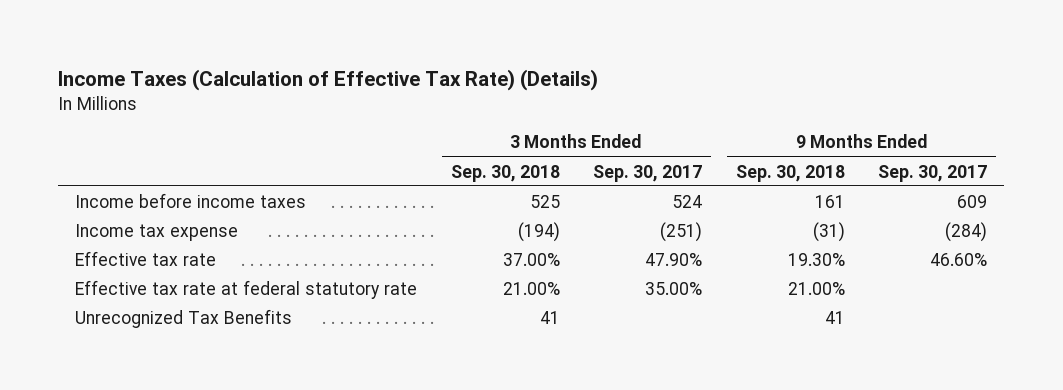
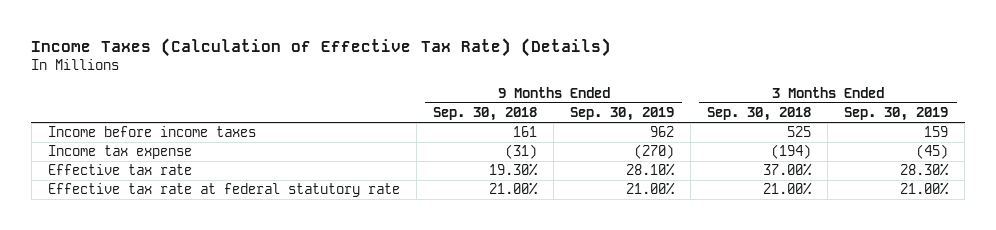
[593,164,703,182] Sep. 30, 2017 -> none
[878,164,988,182] Sep. 30, 2017 -> none
none -> [570,107,675,122] Sep. 30, 2019
none -> [844,107,949,122] Sep. 30, 2019
[75,308,293,328] Unrecognized Tax Benefits -> none

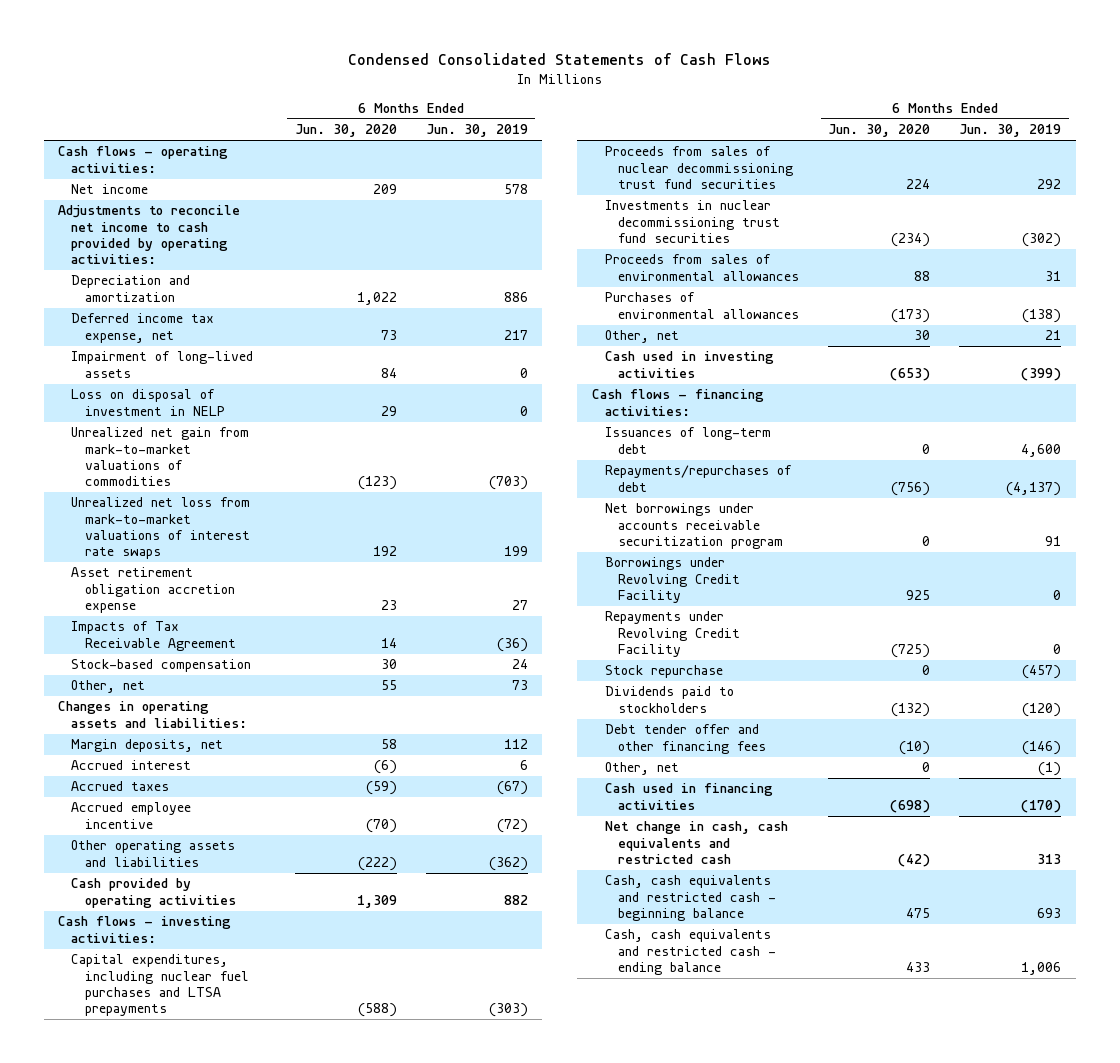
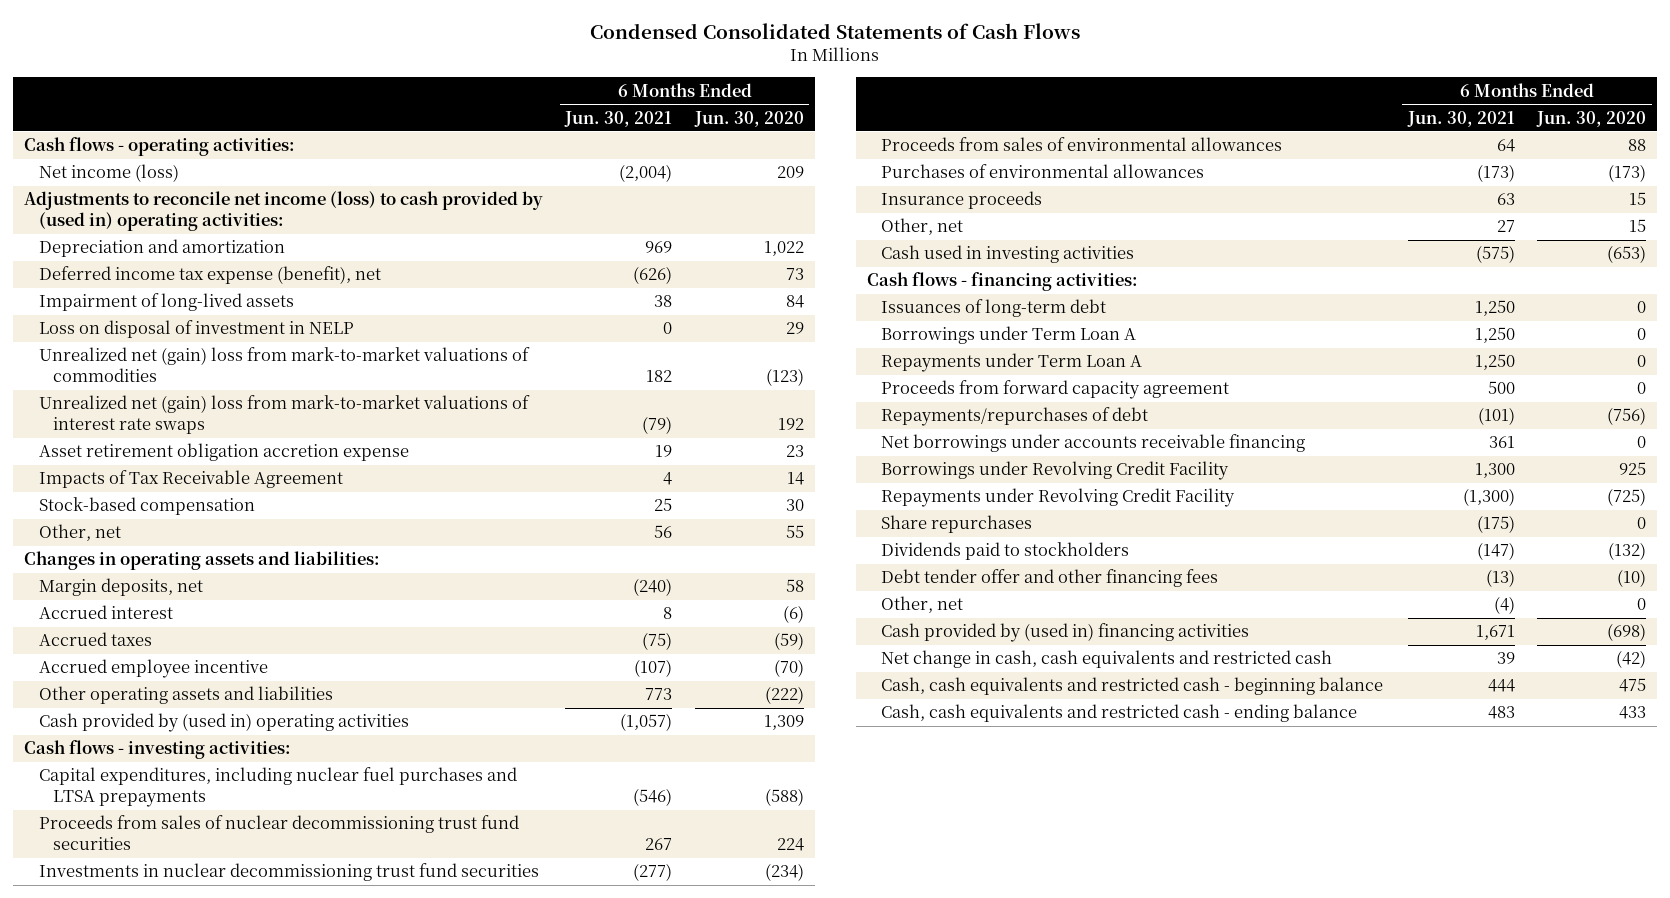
[425,124,528,138] Jun. 30, 2019 -> none
none -> [564,110,673,127] Jun. 30, 2021
[71,184,149,195] Net income -> [38,164,179,183] Net income (loss)
[58,205,241,265] Adjustments to reconcile net income to cash provided by operating activities: -> [24,191,544,232] Adjustments to reconcile net income (loss) to cash provided by (used in) operating activities:
[71,313,215,343] Deferred income tax expense, net -> [38,266,381,285] Deferred income tax expense (benefit), net
[71,427,250,487] Unrealized net gain from mark-to-market valuations of commodities -> [38,347,530,383] Unrealized net (gain) loss from mark-to-market valuations of commodities
[71,497,251,560] Unrealized net loss from mark-to-market valuations of interest rate swaps -> [38,395,530,435] Unrealized net (gain) loss from mark-to-market valuations of interest rate swaps
[71,878,236,908] Cash provided by operating activities -> [38,713,409,733] Cash provided by (used in) operating activities
none -> [881,191,1043,210] Insurance proceeds
[914,330,931,341] 30 -> [1629,219,1647,233] 15
none -> [881,326,1137,345] Borrowings under Term Loan A
none -> [881,353,1143,373] Repayments under Term Loan A
none -> [881,380,1230,400] Proceeds from forward capacity agreement
[604,503,784,549] Net borrowings under accounts receivable securitization program -> [881,434,1306,453] Net borrowings under accounts receivable financing
[604,665,723,679] Stock repurchase -> [881,515,1033,534] Share repurchases
[604,783,773,810] Cash used in financing activities -> [881,623,1250,643] Cash provided by (used in) financing activities

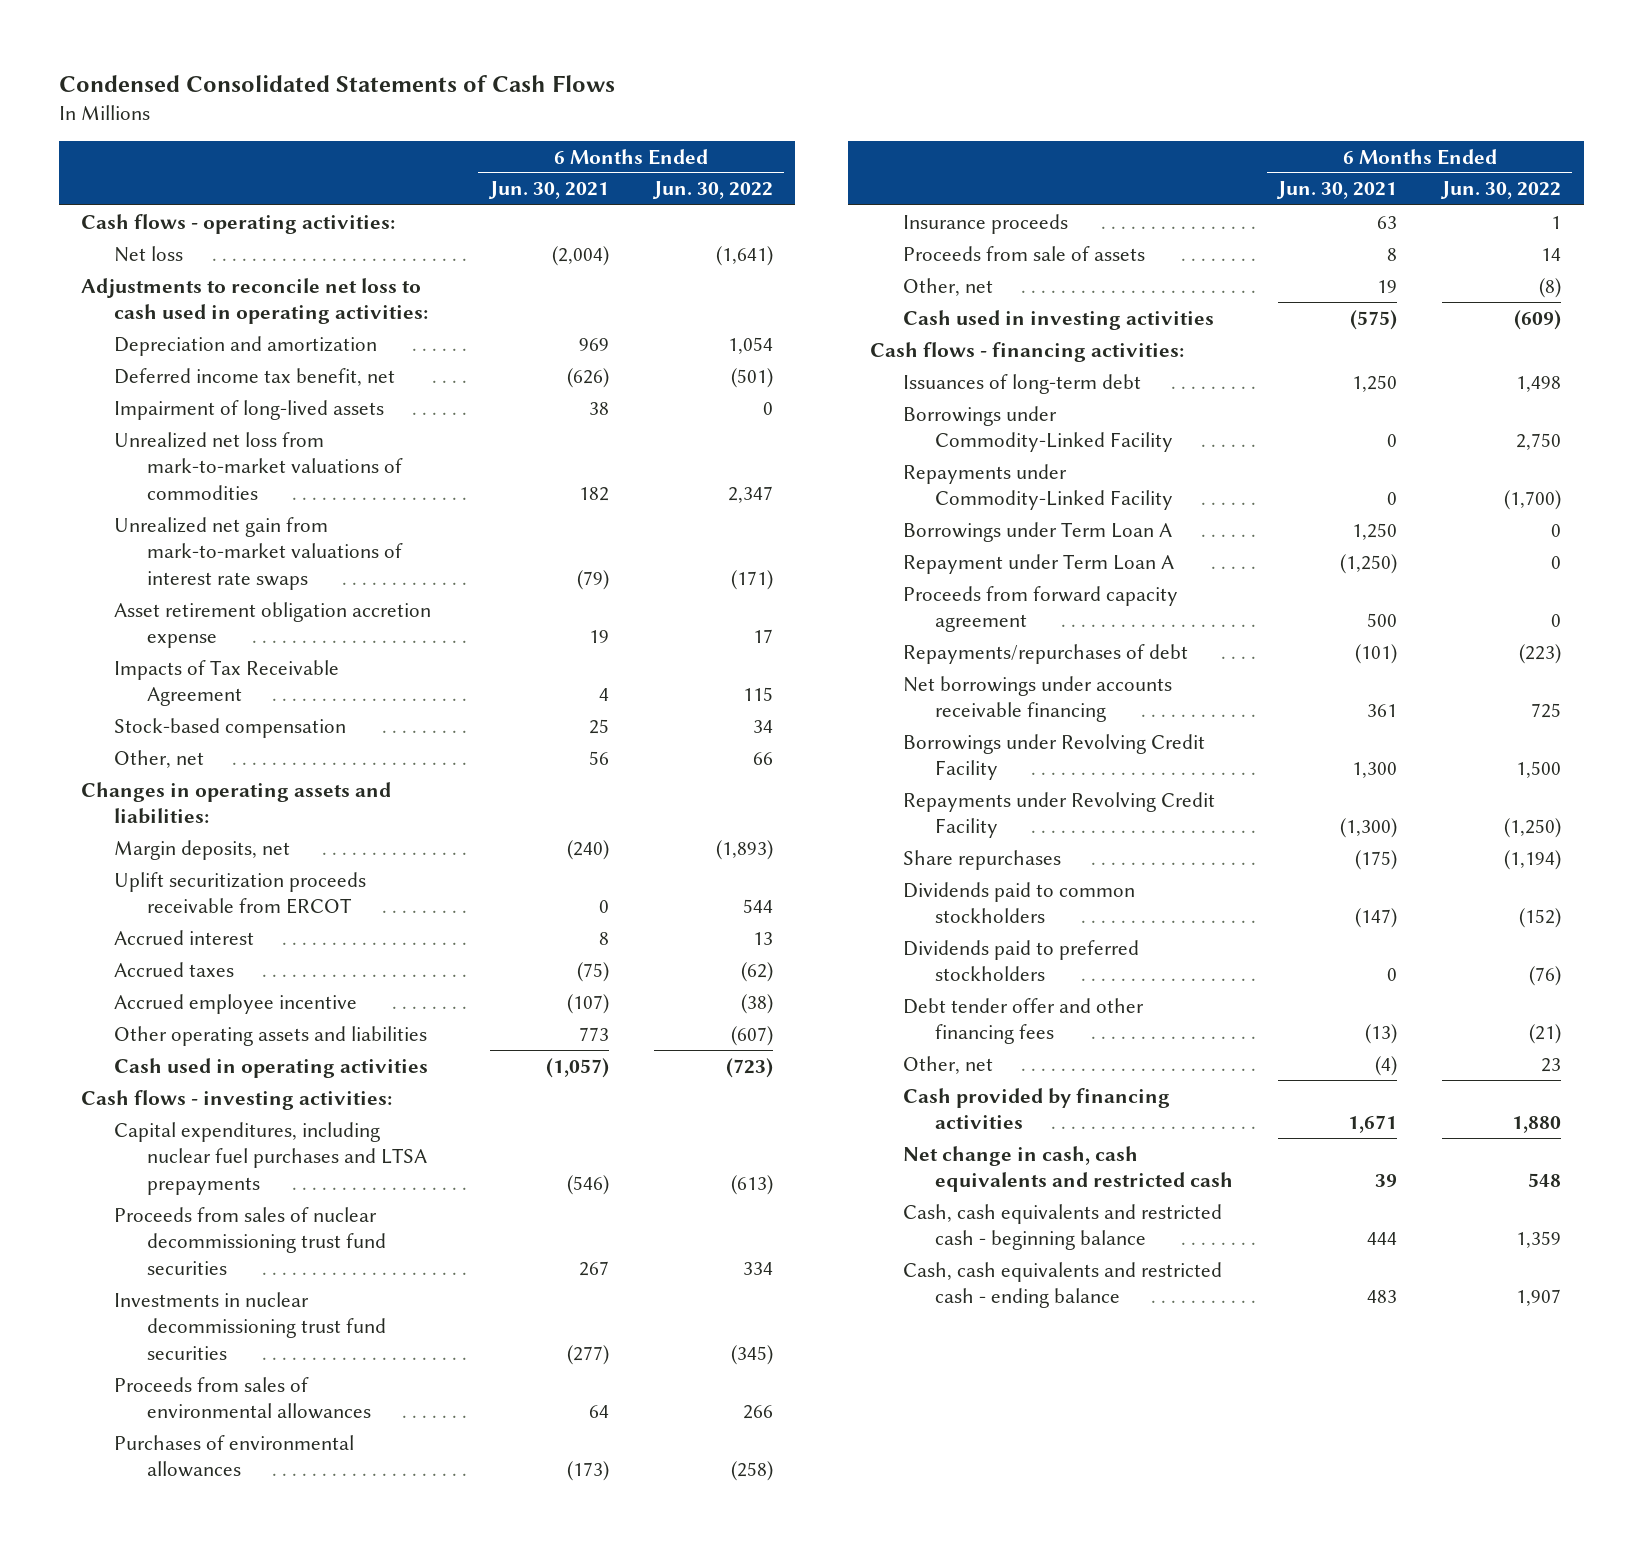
[693,110,804,127] Jun. 30, 2020 -> none
none -> [651,181,773,200] Jun. 30, 2022
[38,164,179,183] Net income (loss) -> [114,245,184,262] Net loss
[24,191,544,232] Adjustments to reconcile net income (loss) to cash provided by (used in) operating activities: -> [81,277,429,325] Adjustments to reconcile net loss to cash used in operating activities:
[38,266,381,285] Deferred income tax expense (benefit), net -> [114,367,396,386] Deferred income tax benefit, net
[38,320,354,339] Loss on disposal of investment in NELP -> none
[38,347,530,383] Unrealized net (gain) loss from mark-to-market valuations of commodities -> [114,431,403,500] Unrealized net loss from mark-to-market valuations of commodities
[38,395,530,435] Unrealized net (gain) loss from mark-to-market valuations of interest rate swaps -> [114,516,403,590] Unrealized net gain from mark-to-market valuations of interest rate swaps
none -> [114,871,367,915] Uplift securitization proceeds receivable from ERCOT
[38,713,409,733] Cash provided by (used in) operating activities -> [114,1057,429,1078] Cash used in operating activities
none -> [902,245,1145,261] Proceeds from sale of assets
[1496,220,1515,233] 27 -> [1377,279,1398,293] 19
none -> [902,405,1174,453] Borrowings under Commodity-Linked Facility
none -> [902,463,1174,511] Repayments under Commodity-Linked Facility
[881,353,1143,373] Repayments under Term Loan A -> [902,553,1174,574] Repayment under Term Loan A
[1474,354,1515,371] 1,250 -> [1340,553,1398,574] (1,250)
[881,542,1130,561] Dividends paid to stockholders -> [902,881,1135,924] Dividends paid to common stockholders
none -> [902,939,1139,982] Dividends paid to preferred stockholders
[881,623,1250,643] Cash provided by (used in) financing activities -> [902,1087,1170,1130] Cash provided by financing activities

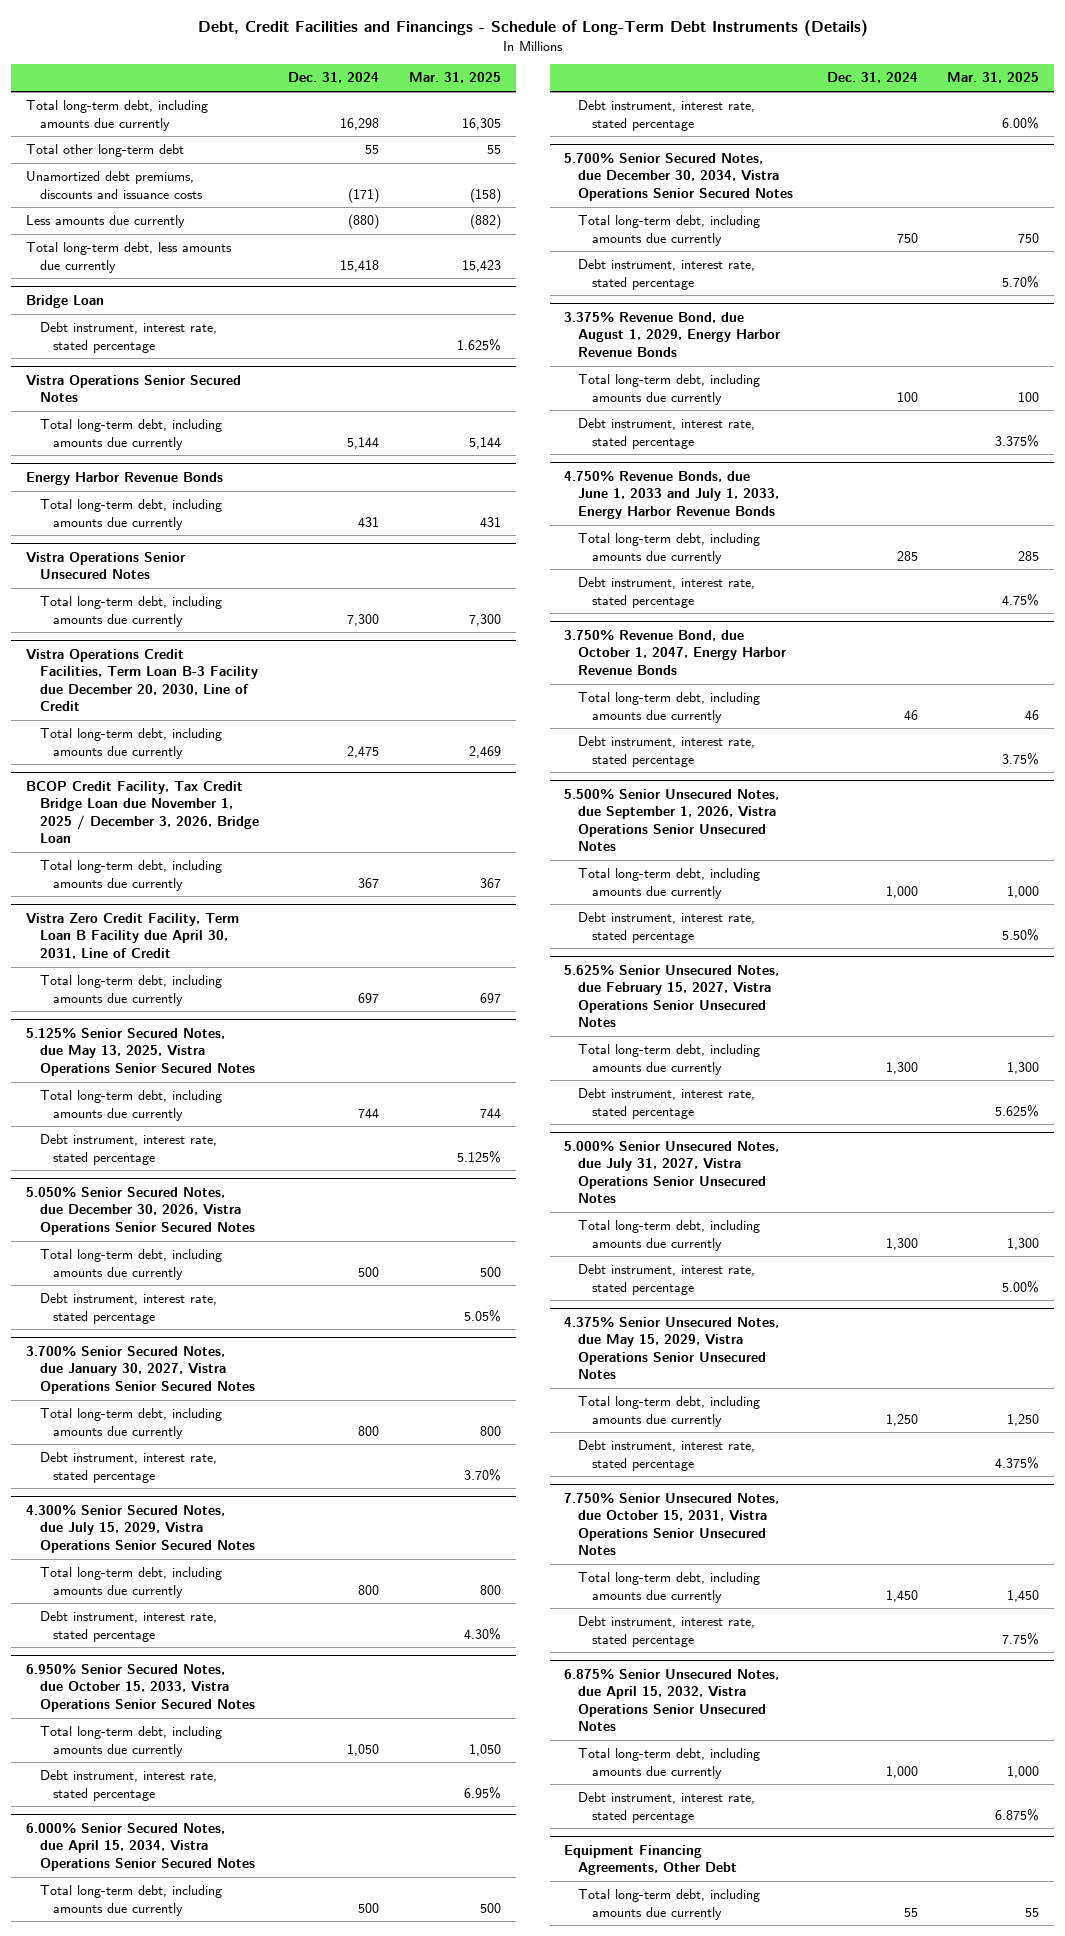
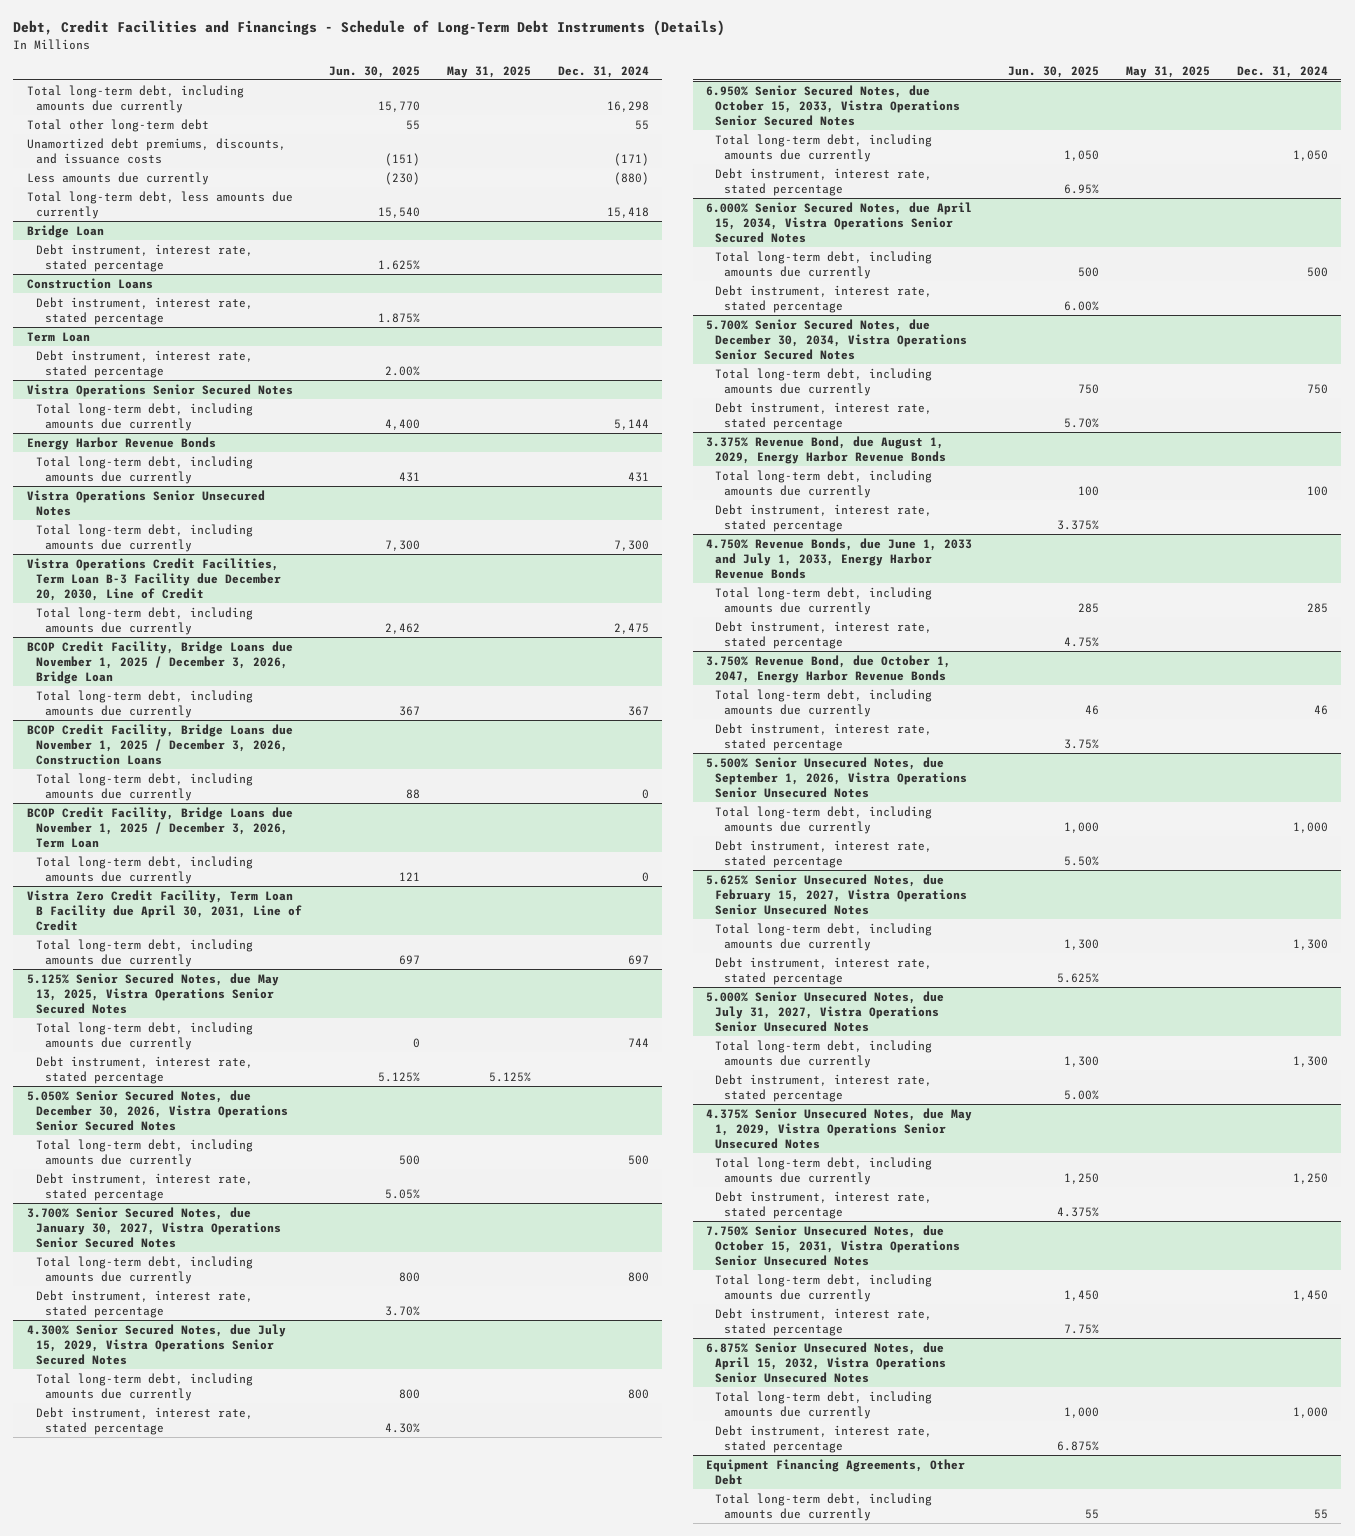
[409,72,502,84] Mar. 31, 2025 -> none
none -> [328,65,420,78] Jun. 30, 2025
none -> [446,65,531,78] May 31, 2025
[26,171,203,199] Unamortized debt premiums, discounts and issuance costs -> [26,137,286,164] Unamortized debt premiums, discounts, and issuance costs
none -> [26,277,153,289] Construction Loans
none -> [35,296,253,325] Debt instrument, interest rate, stated percentage
none -> [26,331,90,342] Term Loan
none -> [35,349,253,378] Debt instrument, interest rate, stated percentage
[26,780,259,844] BCOP Credit Facility, Tax Credit Bridge Loan due November 1, 2025 / December 3, 2026, Bridge Loan -> [26,640,293,685] BCOP Credit Facility, Bridge Loans due November 1, 2025 / December 3, 2026, Bridge Loan
none -> [26,723,293,766] BCOP Credit Facility, Bridge Loans due November 1, 2025 / December 3, 2026, Construction Loans
none -> [35,772,253,801] Total long-term debt, including amounts due currently
none -> [26,806,293,849] BCOP Credit Facility, Bridge Loans due November 1, 2025 / December 3, 2026, Term Loan
none -> [35,855,253,884] Total long-term debt, including amounts due currently
[564,1315,780,1380] 4.375% Senior Unsecured Notes, due May 15, 2029, Vistra Operations Senior Unsecured Notes -> [706,1107,973,1150] 4.375% Senior Unsecured Notes, due May 1, 2029, Vistra Operations Senior Unsecured Notes

